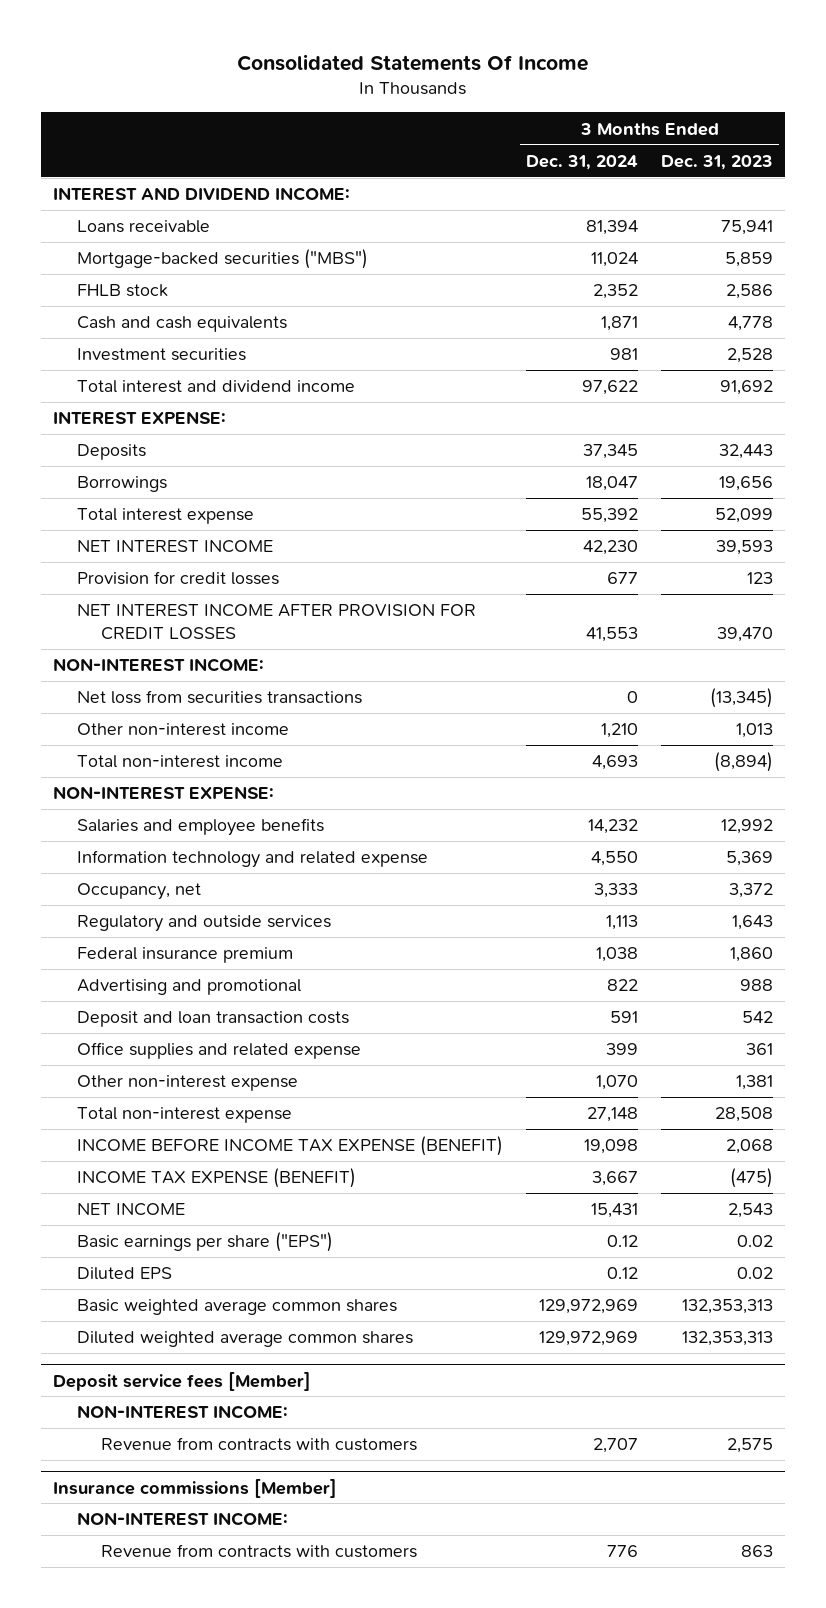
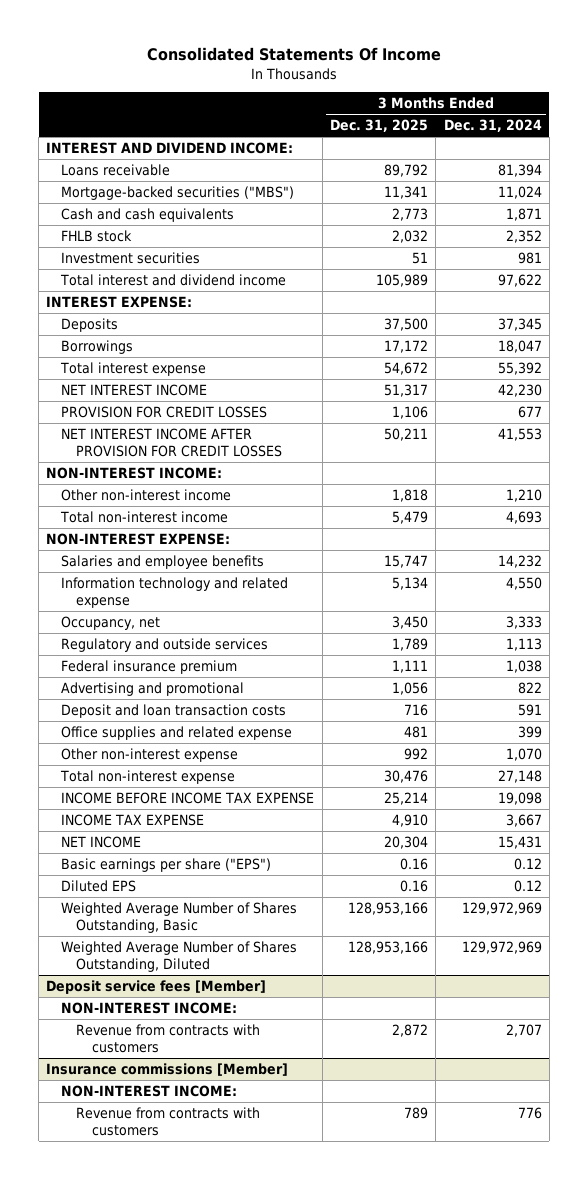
[661,154,774,170] Dec. 31, 2023 -> none
none -> [330,119,429,133] Dec. 31, 2025
[76,284,168,298] FHLB stock -> [61,229,133,242] FHLB stock
[76,571,279,586] Provision for credit losses -> [61,405,268,418] PROVISION FOR CREDIT LOSSES
[76,690,362,705] Net loss from securities transactions -> none
[76,1136,503,1157] INCOME BEFORE INCOME TAX EXPENSE (BENEFIT) -> [61,791,315,804] INCOME BEFORE INCOME TAX EXPENSE
[76,1168,356,1189] INCOME TAX EXPENSE (BENEFIT) -> [61,813,205,826] INCOME TAX EXPENSE
[76,1299,397,1316] Basic weighted average common shares -> [61,901,298,933] Weighted Average Number of Shares Outstanding, Basic
[76,1331,413,1348] Diluted weighted average common shares -> [61,940,298,972] Weighted Average Number of Shares Outstanding, Diluted

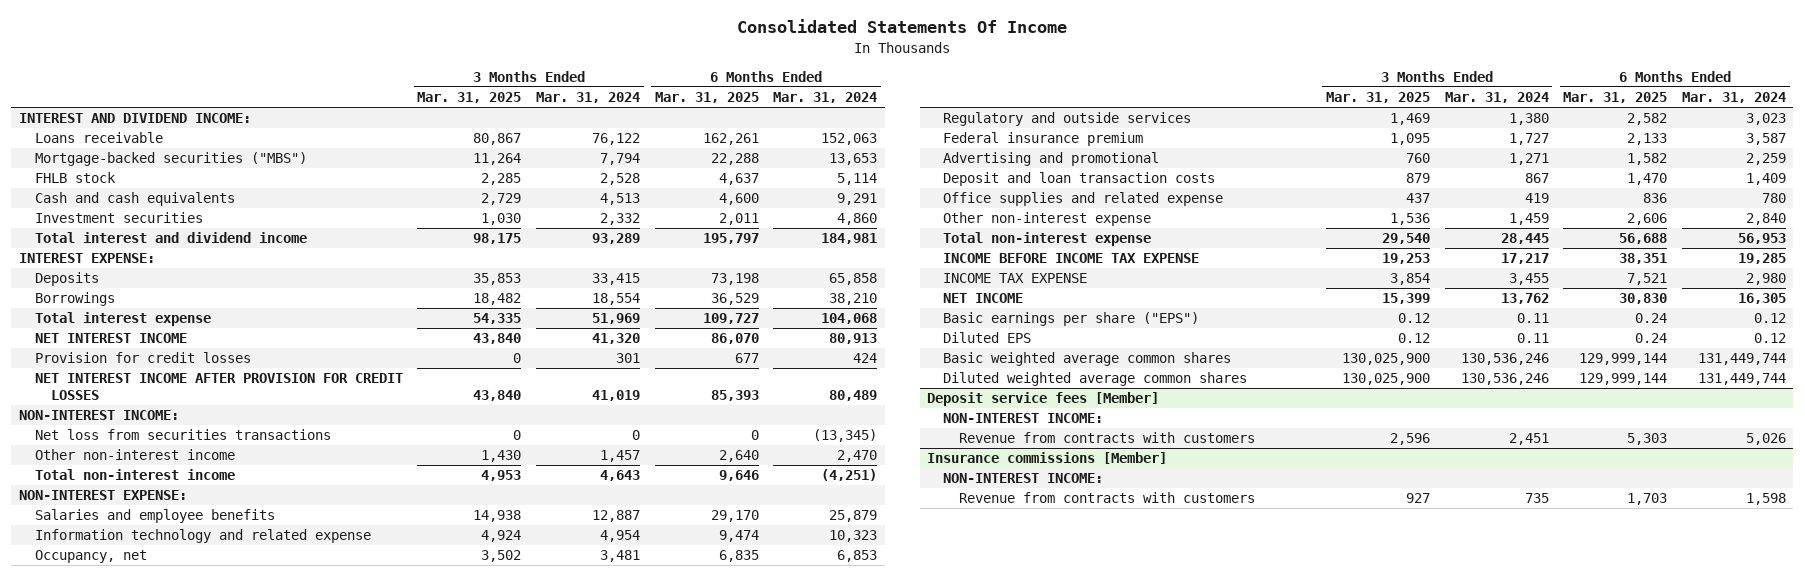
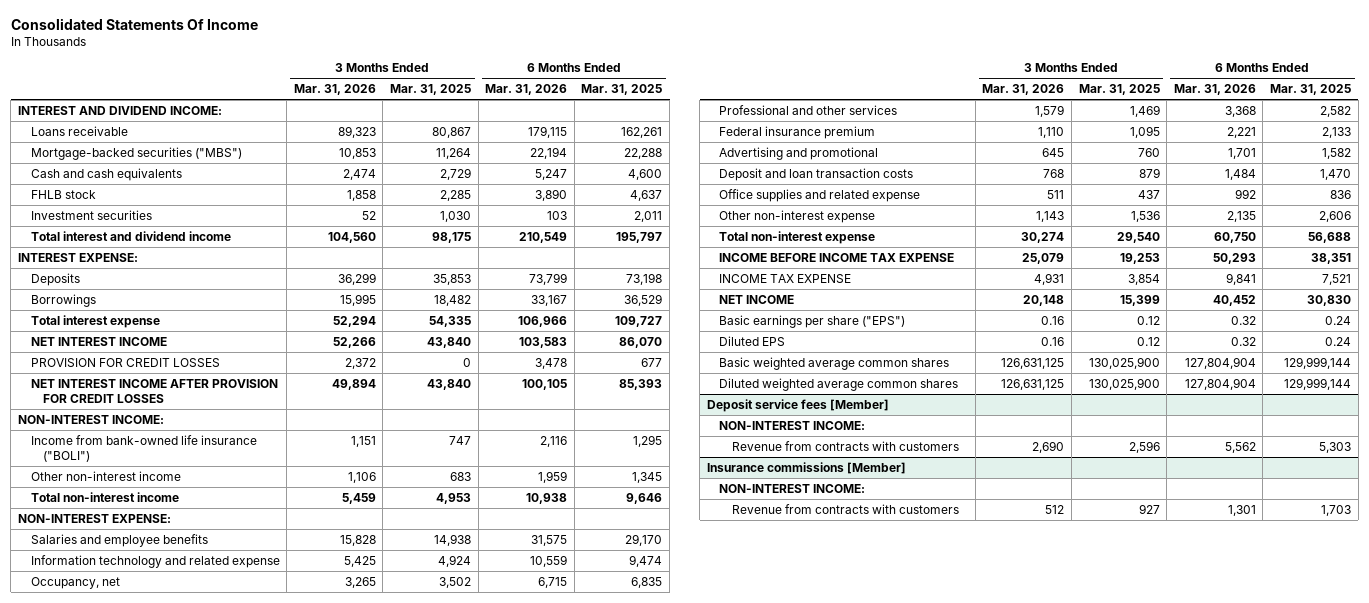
[535,92,640,104] Mar. 31, 2024 -> none
[773,92,878,104] Mar. 31, 2024 -> none
none -> [293,84,376,96] Mar. 31, 2026
none -> [485,84,568,96] Mar. 31, 2026
[34,172,116,184] FHLB stock -> [30,189,96,199] FHLB stock
[34,352,251,364] Provision for credit losses -> [30,357,220,367] PROVISION FOR CREDIT LOSSES
[34,429,331,441] Net loss from securities transactions -> none
none -> [30,434,257,463] Income from bank-owned life insurance ("BOLI")
[481,450,522,463] 1,430 -> [450,471,472,481] 683
[718,450,759,463] 2,640 -> [632,471,663,483] 1,345
[943,112,1192,127] Regulatory and outside services -> [719,104,898,115] Professional and other services

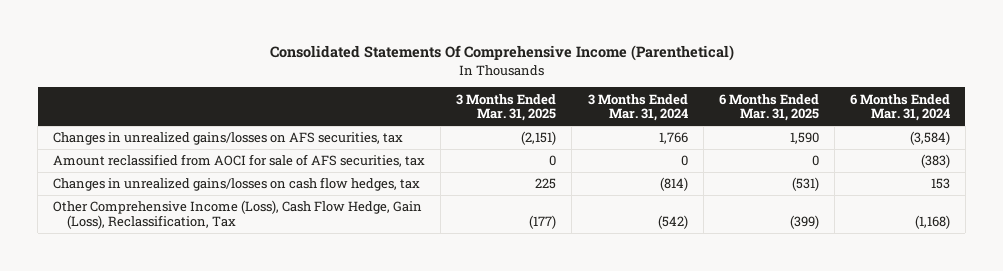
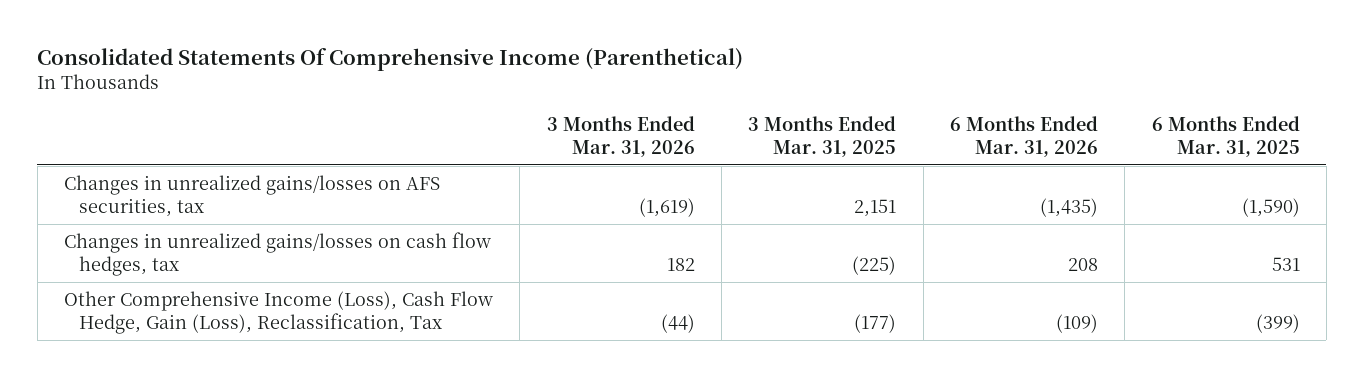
[587,93,688,122] 3 Months Ended Mar. 31, 2024 -> none
[849,93,950,122] 6 Months Ended Mar. 31, 2024 -> none
none -> [546,116,695,157] 3 Months Ended Mar. 31, 2026
none -> [949,116,1098,157] 6 Months Ended Mar. 31, 2026
[53,154,426,168] Amount reclassified from AOCI for sale of AFS securities, tax -> none
[521,131,557,146] (2,151) -> [854,198,897,217] 2,151
[789,132,819,145] 1,590 -> [1241,197,1300,217] (1,590)
[535,178,557,190] 225 -> [852,255,897,275] (225)
[791,177,819,192] (531) -> [1271,256,1300,271] 531

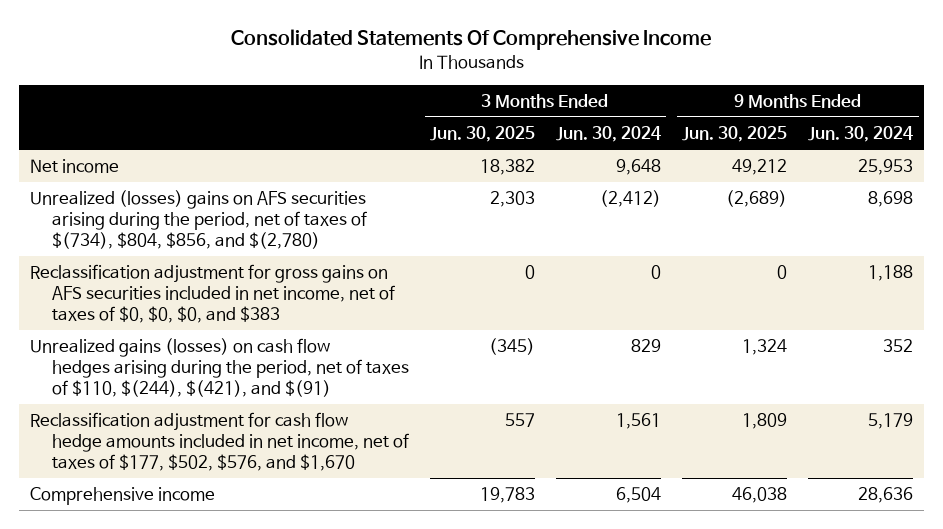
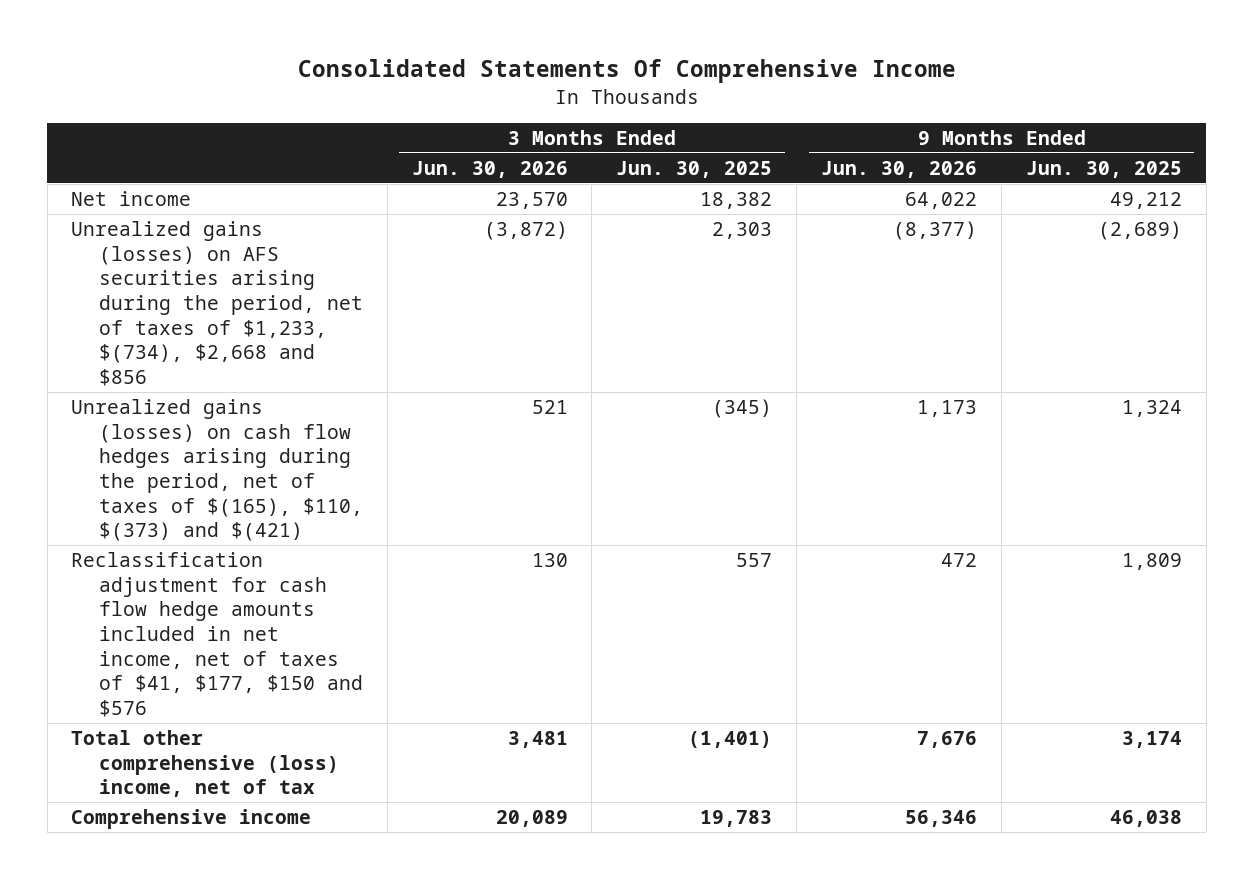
[556,126,662,143] Jun. 30, 2024 -> none
[808,126,914,143] Jun. 30, 2024 -> none
none -> [411,160,568,178] Jun. 30, 2026
none -> [821,160,978,178] Jun. 30, 2026
[29,264,395,323] Reclassification adjustment for gross gains on AFS securities included in net income, net of taxes of $0, $0, $0, and $383 -> none
[29,190,367,249] Unrealized (losses) gains on AFS securities arising during the period, net of taxes of $(734), $804, $856, and $(2,780) -> [71,220,363,387] Unrealized gains (losses) on AFS securities arising during the period, net of taxes of $1,233, $(734), $2,668 and $856
[29,338,409,397] Unrealized gains (losses) on cash flow hedges arising during the period, net of taxes of $110, $(244), $(421), and $(91) -> [71,398,363,542] Unrealized gains (losses) on cash flow hedges arising during the period, net of taxes of $(165), $110, $(373) and $(421)
[29,412,409,471] Reclassification adjustment for cash flow hedge amounts included in net income, net of taxes of $177, $502, $576, and $1,670 -> [71,551,363,718] Reclassification adjustment for cash flow hedge amounts included in net income, net of taxes of $41, $177, $150 and $576
none -> [71,729,339,798] Total other comprehensive (loss) income, net of tax

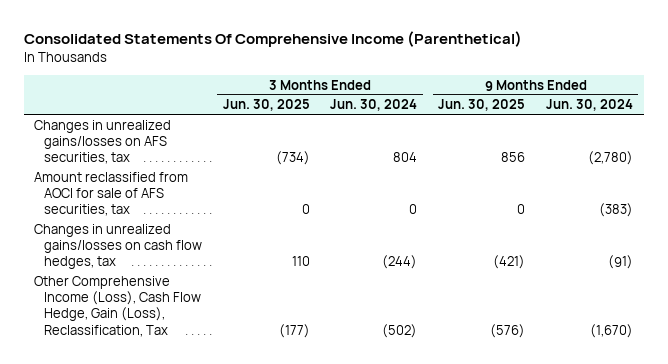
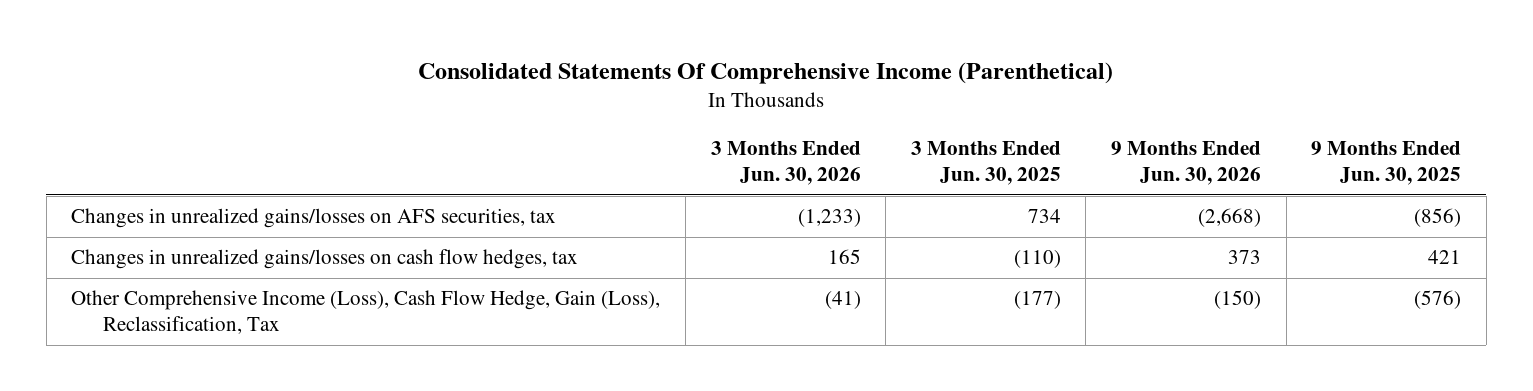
[330,99,418,112] Jun. 30, 2024 -> none
[546,99,634,112] Jun. 30, 2024 -> none
none -> [710,141,861,186] 3 Months Ended Jun. 30, 2026
none -> [1111,141,1262,186] 9 Months Ended Jun. 30, 2026
[34,171,189,217] Amount reclassified from AOCI for sale of AFS securities, tax -> none
[275,151,310,166] (734) -> [1027,209,1061,224] 734
[501,152,526,163] 856 -> [1414,208,1462,228] (856)
[291,256,310,267] 110 -> [1013,250,1061,269] (110)
[493,255,526,270] (421) -> [1428,250,1462,265] 421

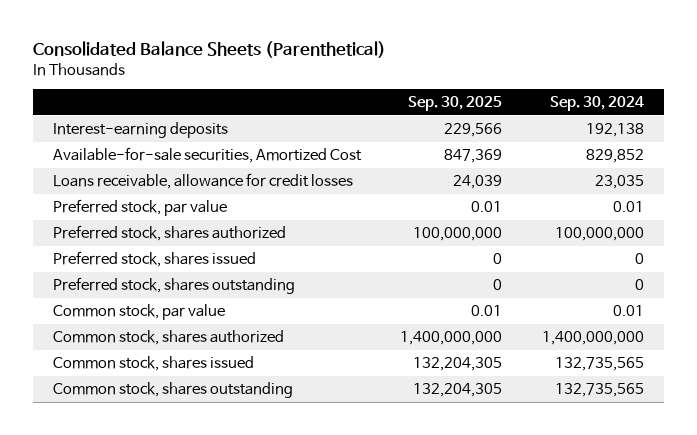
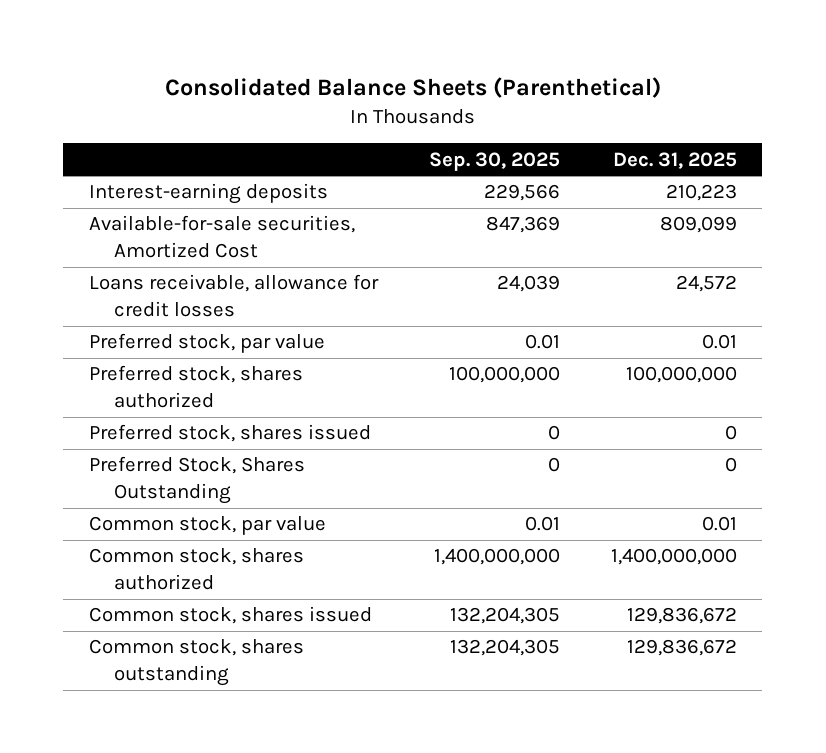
[549,95,644,111] Sep. 30, 2024 -> none
none -> [612,151,737,169] Dec. 31, 2025
[52,277,295,295] Preferred stock, shares outstanding -> [88,456,305,505] Preferred Stock, Shares Outstanding

